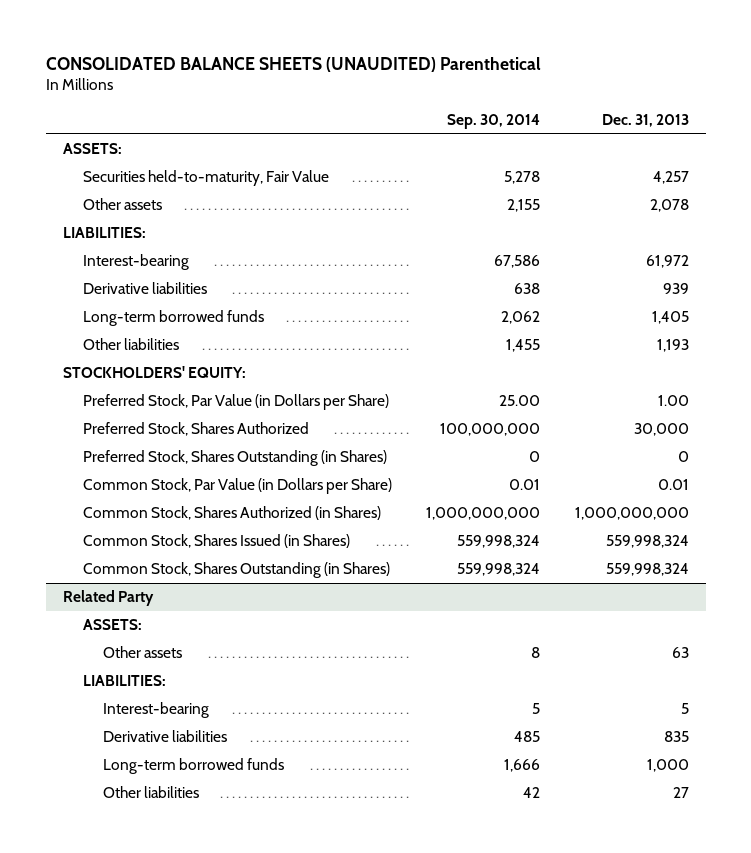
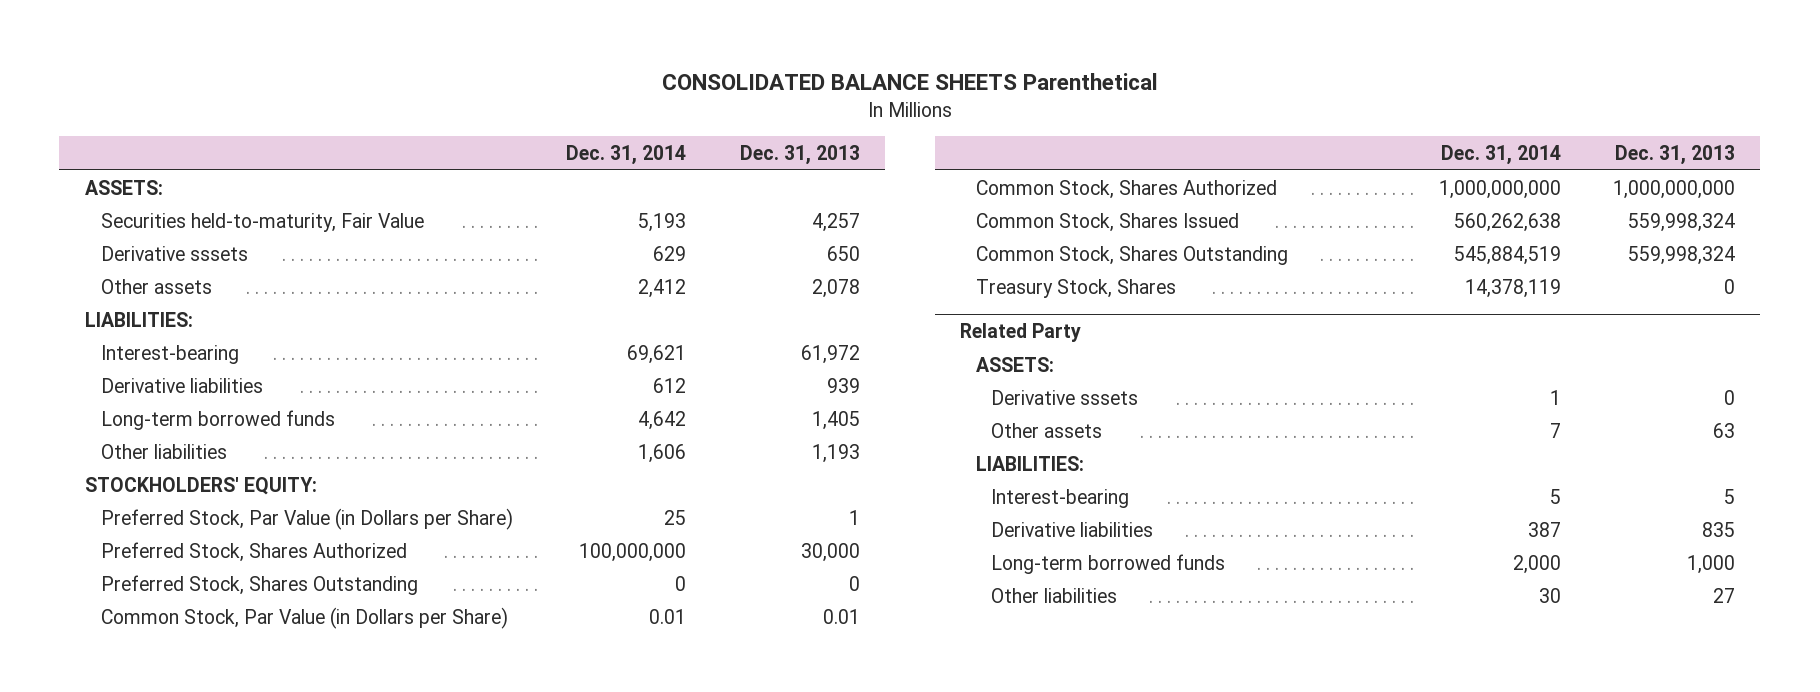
[45,56,541,72] CONSOLIDATED BALANCE SHEETS (UNAUDITED) Parenthetical -> [661,73,1158,91] CONSOLIDATED BALANCE SHEETS Parenthetical
[447,114,541,130] Sep. 30, 2014 -> none
none -> [566,145,687,166] Dec. 31, 2014
none -> [100,245,248,261] Derivative sssets
[657,395,689,407] 1.00 -> [848,509,860,525] 1
[83,450,388,467] Preferred Stock, Shares Outstanding (in Shares) -> [100,574,418,595] Preferred Stock, Shares Outstanding
[83,506,382,521] Common Stock, Shares Authorized (in Shares) -> [975,179,1277,199] Common Stock, Shares Authorized
[83,534,351,549] Common Stock, Shares Issued (in Shares) -> [975,212,1239,232] Common Stock, Shares Issued
[83,562,391,579] Common Stock, Shares Outstanding (in Shares) -> [975,245,1288,265] Common Stock, Shares Outstanding
none -> [975,278,1176,298] Treasury Stock, Shares
none -> [991,389,1139,405] Derivative sssets

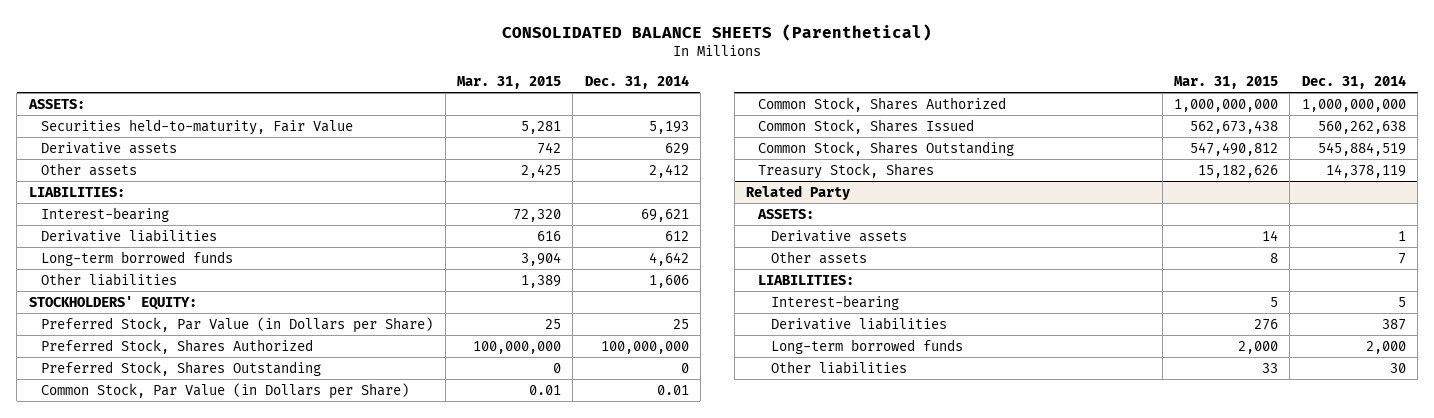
[661,73,1158,91] CONSOLIDATED BALANCE SHEETS Parenthetical -> [502,23,933,41] CONSOLIDATED BALANCE SHEETS (Parenthetical)
[739,145,860,166] Dec. 31, 2013 -> none
none -> [456,75,561,89] Mar. 31, 2015
[100,245,248,261] Derivative sssets -> [41,141,178,154] Derivative assets
[991,389,1139,405] Derivative sssets -> [771,229,908,242] Derivative assets

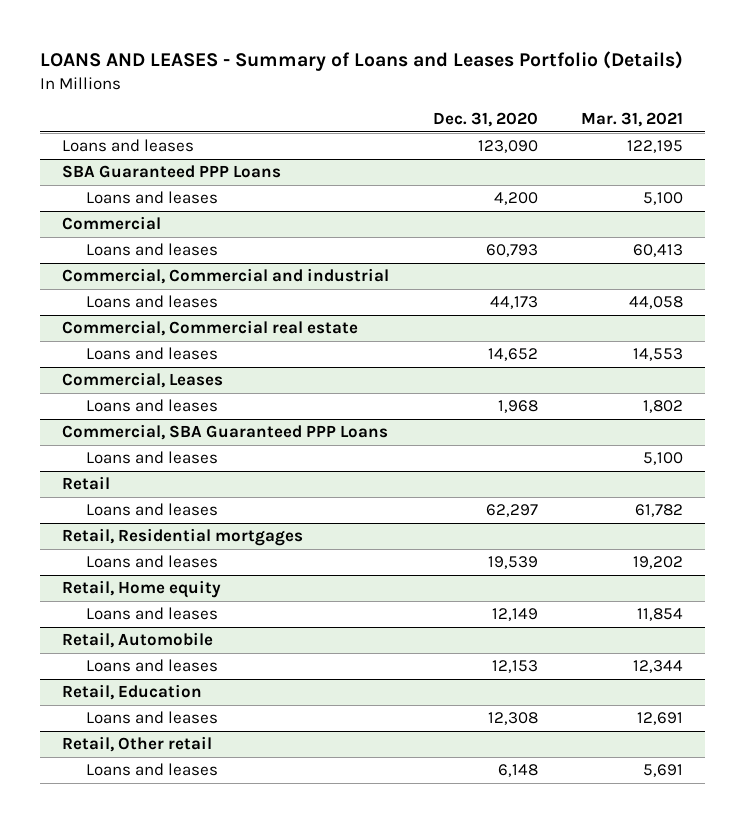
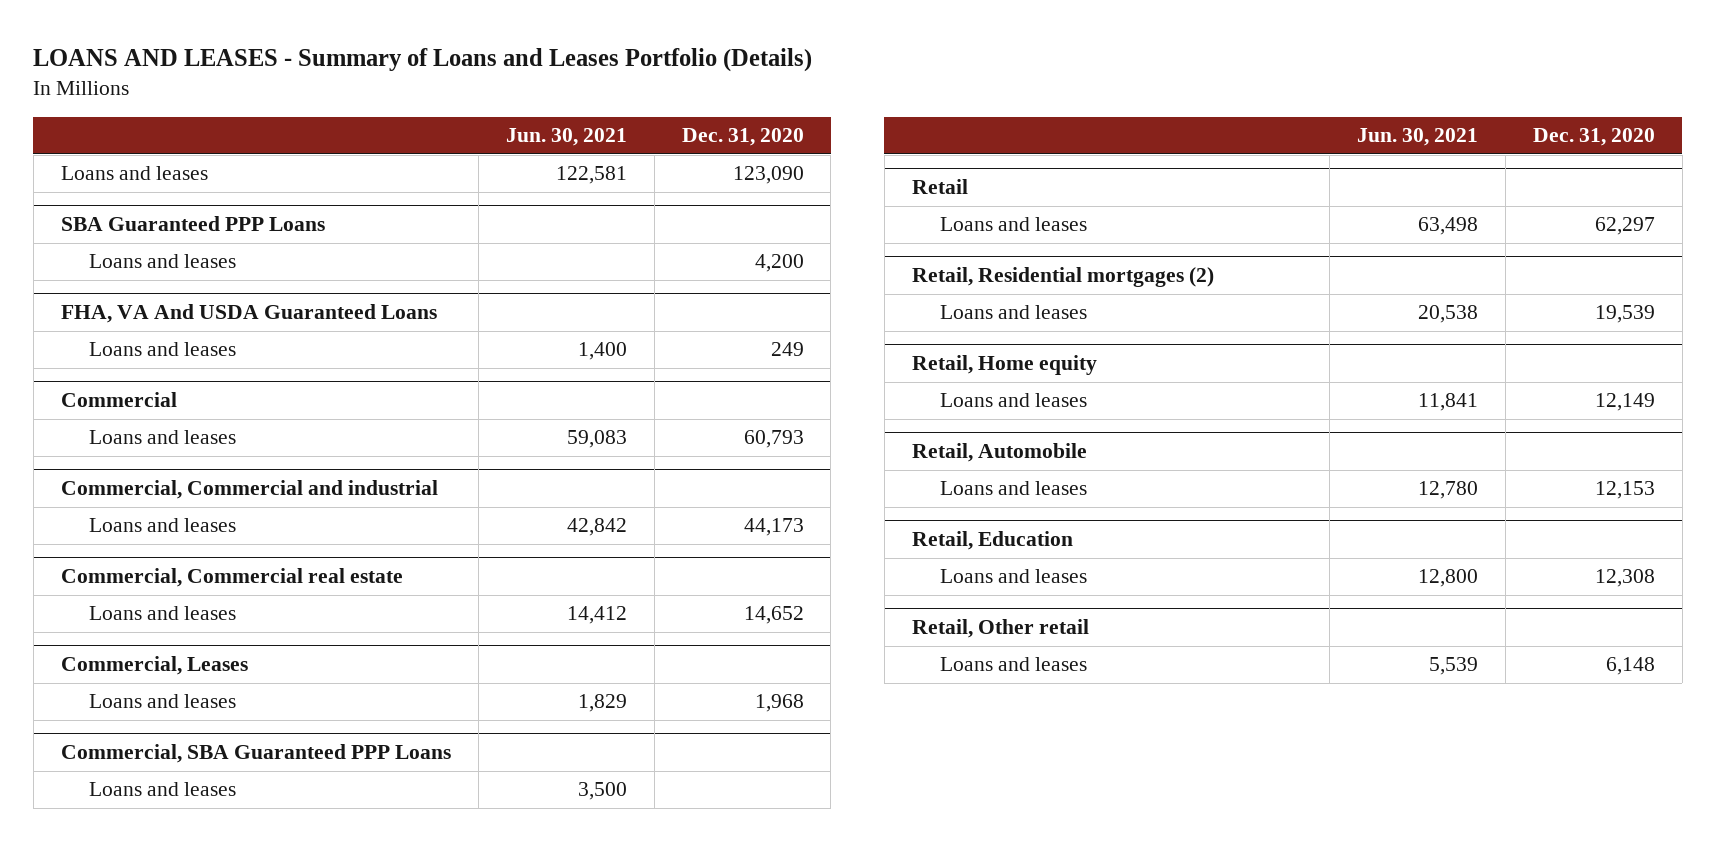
[581,111,684,127] Mar. 31, 2021 -> none
none -> [505,128,627,147] Jun. 30, 2021
none -> [60,304,437,324] FHA, VA And USDA Guaranteed Loans
none -> [89,342,237,357] Loans and leases
[61,528,303,547] Retail, Residential mortgages -> [911,267,1214,288] Retail, Residential mortgages (2)

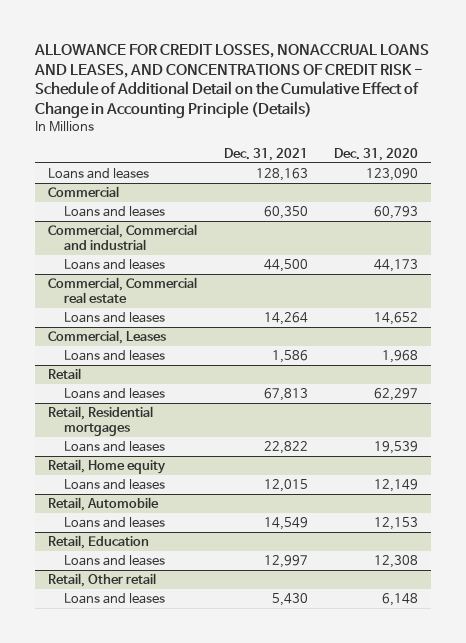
[33,48,813,73] LOANS AND LEASES - Summary of Loans and Leases Portfolio (Details) -> [34,43,430,119] ALLOWANCE FOR CREDIT LOSSES, NONACCRUAL LOANS AND LEASES, AND CONCENTRATIONS OF CREDIT RISK - Schedule of Additional Detail on the Cumulative Effect of Change in Accounting Principle (Details)
[505,128,627,147] Jun. 30, 2021 -> none
none -> [223,147,308,161] Dec. 31, 2021
[60,216,325,232] SBA Guaranteed PPP Loans -> none
[89,254,237,269] Loans and leases -> none
[60,304,437,324] FHA, VA And USDA Guaranteed Loans -> none
[89,342,237,357] Loans and leases -> none
[60,744,451,764] Commercial, SBA Guaranteed PPP Loans -> none
[89,782,237,797] Loans and leases -> none
[911,267,1214,288] Retail, Residential mortgages (2) -> [48,406,154,436] Retail, Residential mortgages

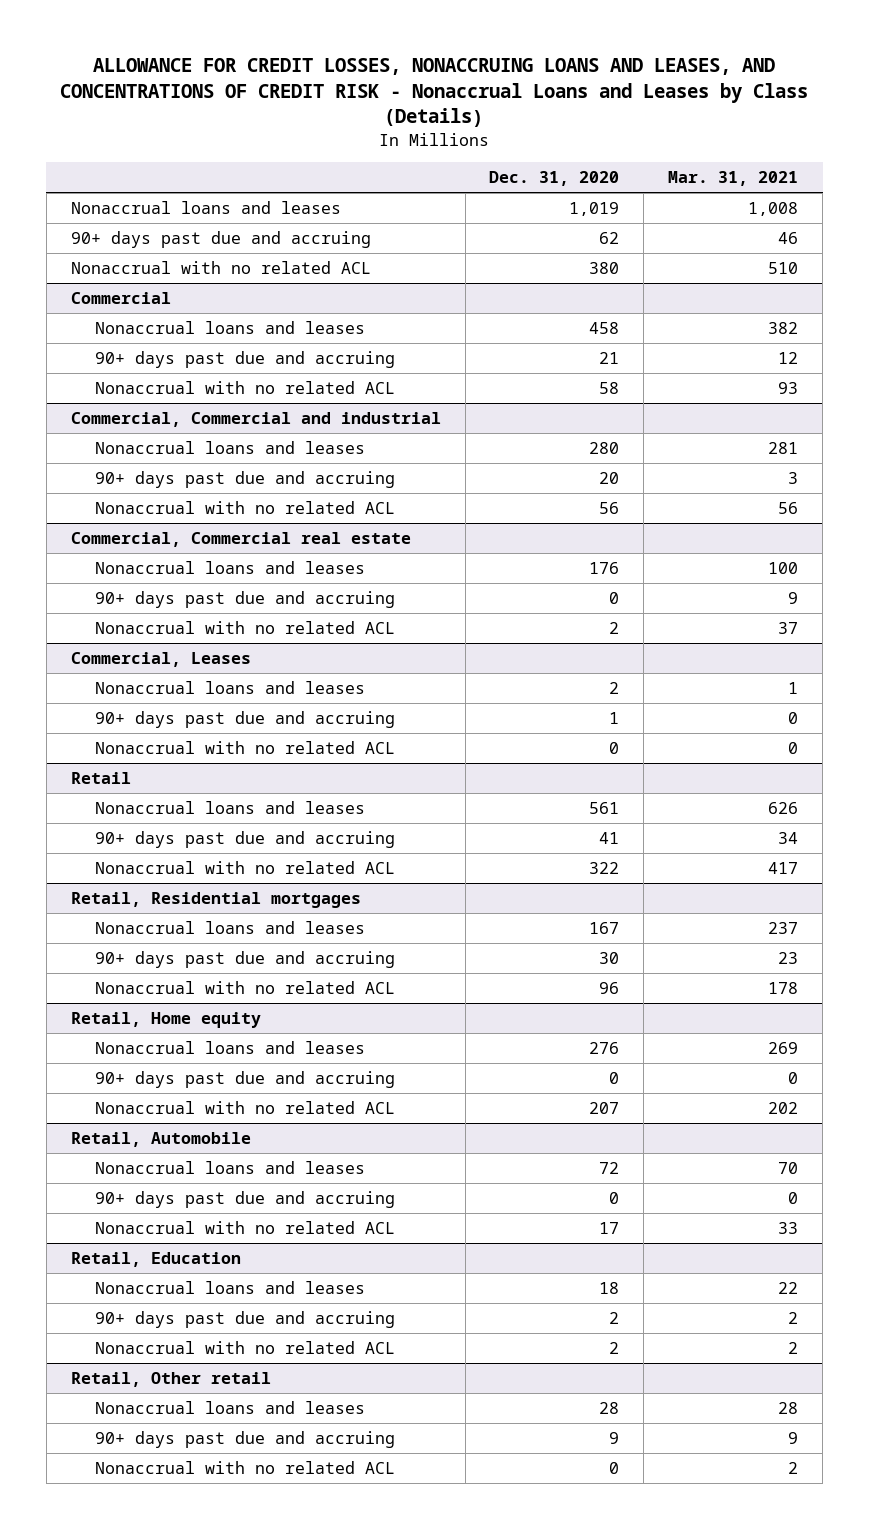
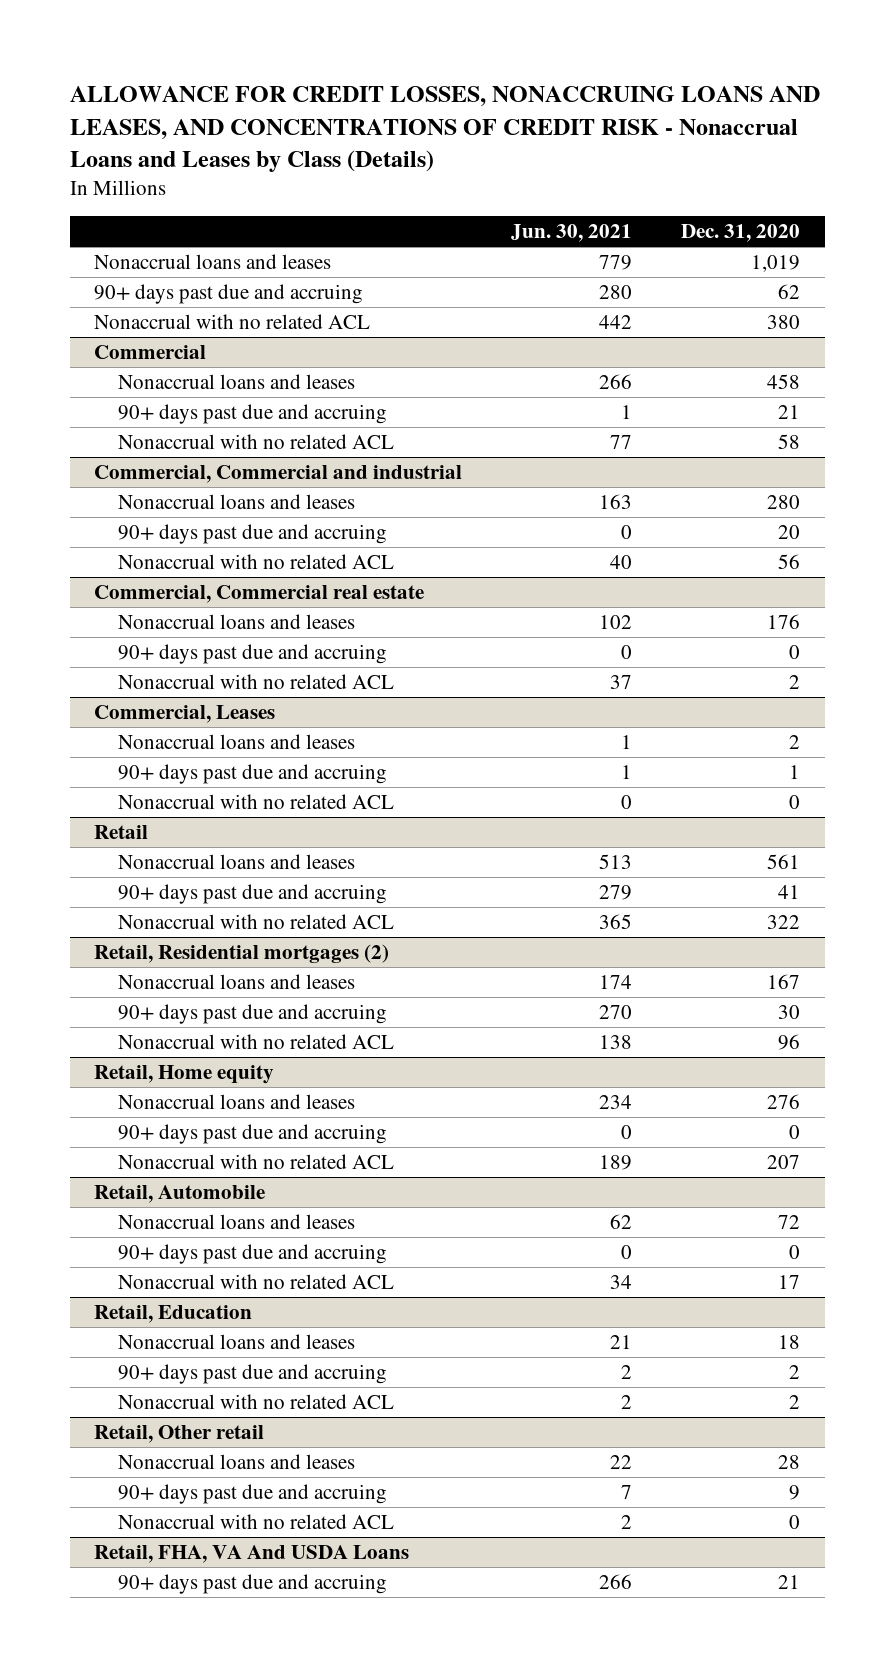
[668,171,799,187] Mar. 31, 2021 -> none
none -> [511,224,633,243] Jun. 30, 2021
[70,891,361,908] Retail, Residential mortgages -> [94,943,390,963] Retail, Residential mortgages (2)
none -> [94,1544,410,1563] Retail, FHA, VA And USDA Loans
none -> [118,1573,388,1594] 90+ days past due and accruing

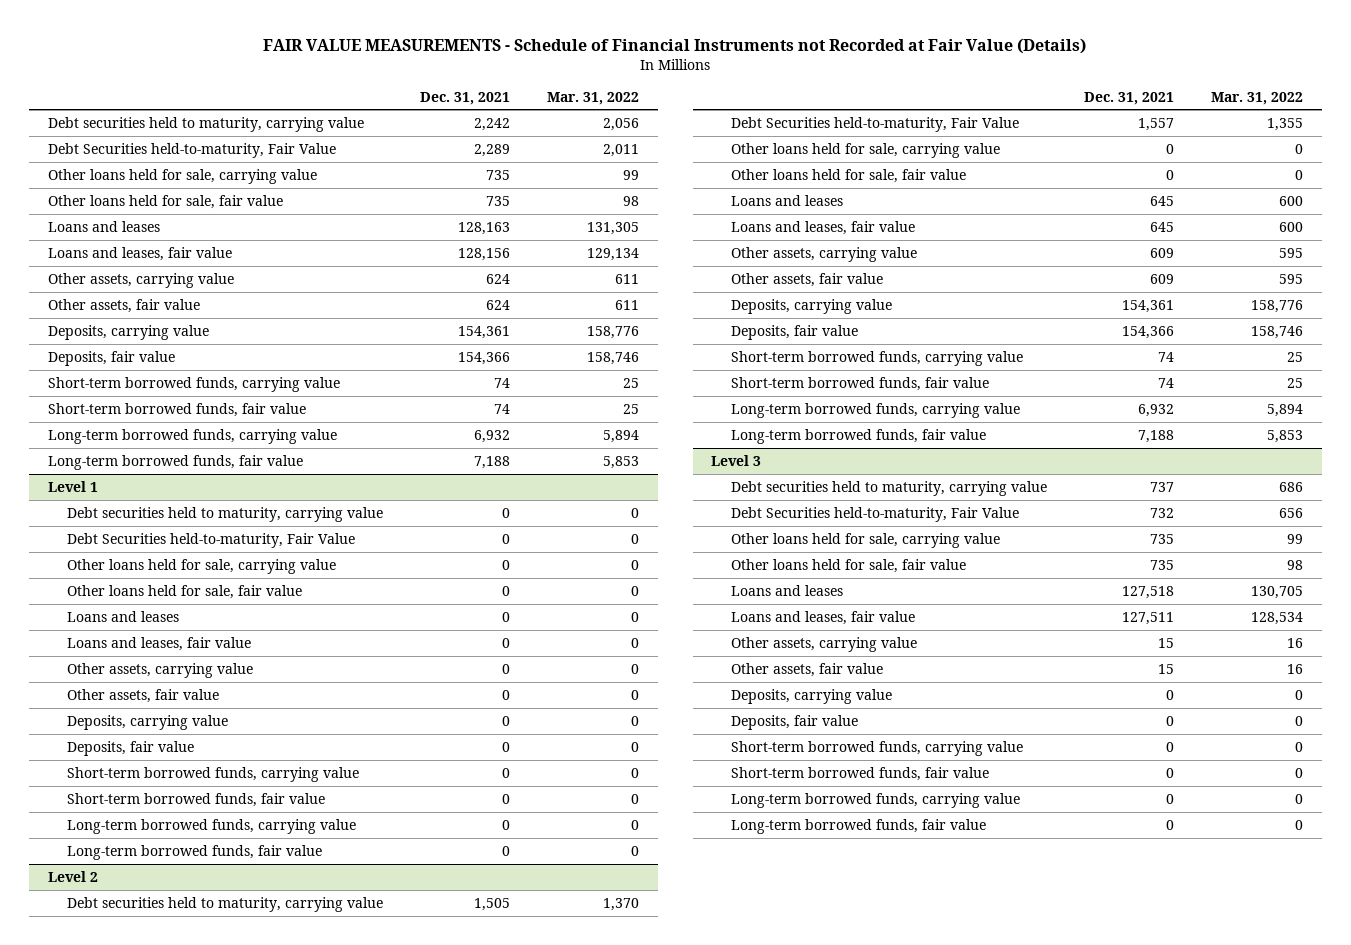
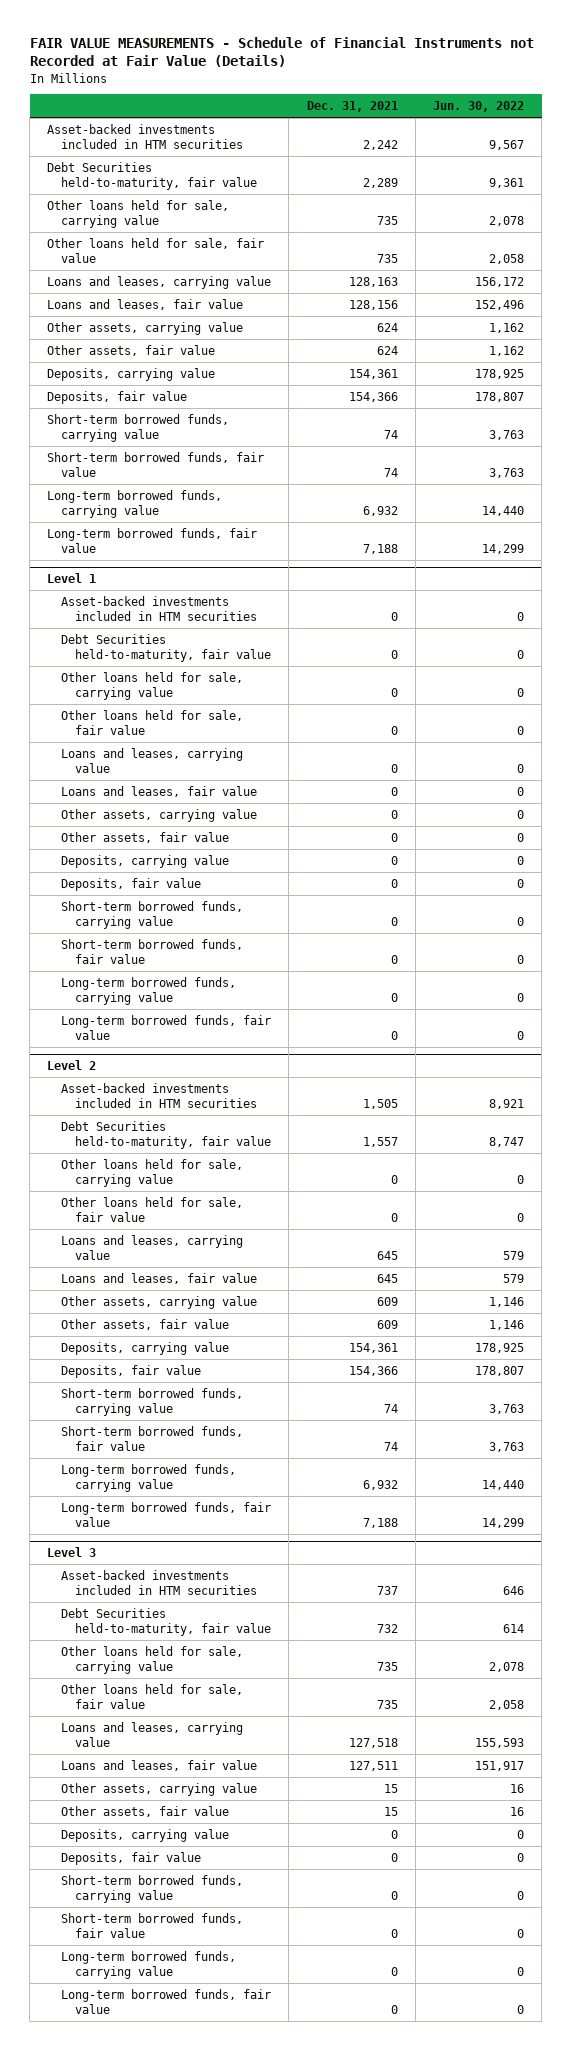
[547,91,640,105] Mar. 31, 2022 -> none
none -> [433,101,525,113] Jun. 30, 2022
[47,116,364,132] Debt securities held to maturity, carrying value -> [47,123,243,149] Asset-backed investments included in HTM securities
[47,142,336,158] Debt Securities held-to-maturity, Fair Value -> [47,161,257,190] Debt Securities held-to-maturity, fair value
[47,220,160,232] Loans and leases -> [47,275,272,289] Loans and leases, carrying value
[67,506,384,522] Debt securities held to maturity, carrying value -> none
none -> [60,595,257,621] Asset-backed investments included in HTM securities
[67,532,356,548] Debt Securities held-to-maturity, Fair Value -> [60,633,271,662] Debt Securities held-to-maturity, fair value
[67,610,180,622] Loans and leases -> [60,747,243,773] Loans and leases, carrying value
[67,896,384,912] Debt securities held to maturity, carrying value -> [60,1082,257,1108] Asset-backed investments included in HTM securities
[731,116,1020,132] Debt Securities held-to-maturity, Fair Value -> [60,1120,271,1149] Debt Securities held-to-maturity, fair value
[731,194,844,206] Loans and leases -> [60,1234,243,1260] Loans and leases, carrying value
[731,480,1048,496] Debt securities held to maturity, carrying value -> [60,1569,257,1595] Asset-backed investments included in HTM securities
[731,506,1020,522] Debt Securities held-to-maturity, Fair Value -> [60,1607,271,1636] Debt Securities held-to-maturity, fair value
[731,584,844,596] Loans and leases -> [60,1721,243,1747] Loans and leases, carrying value

